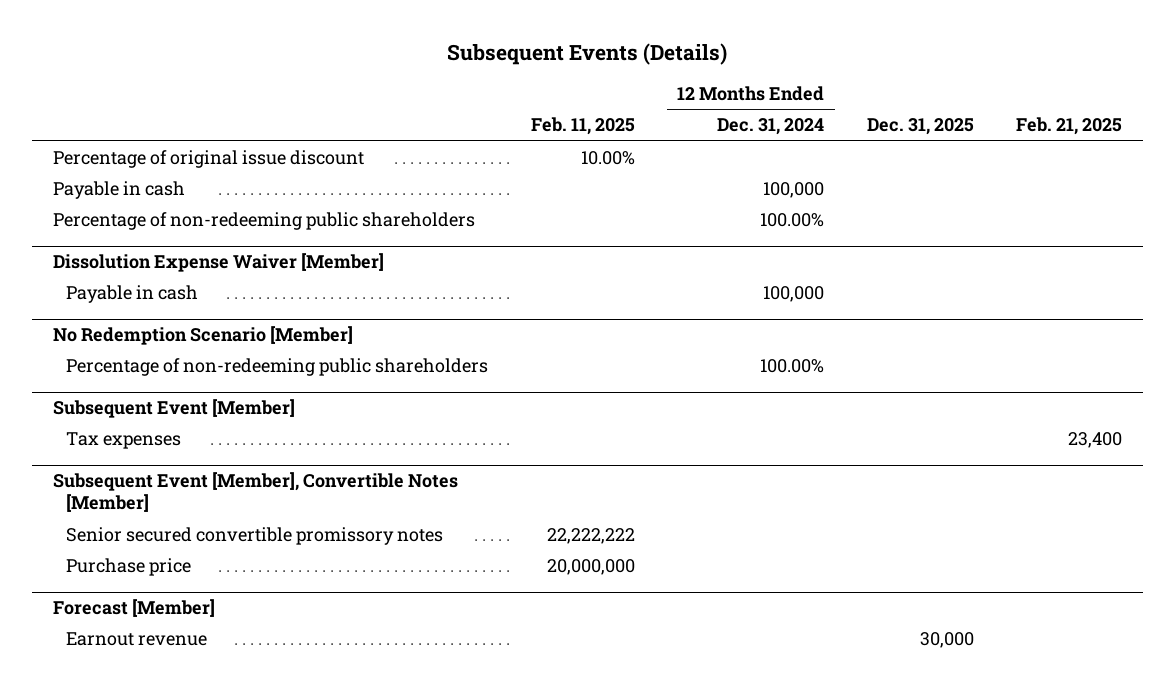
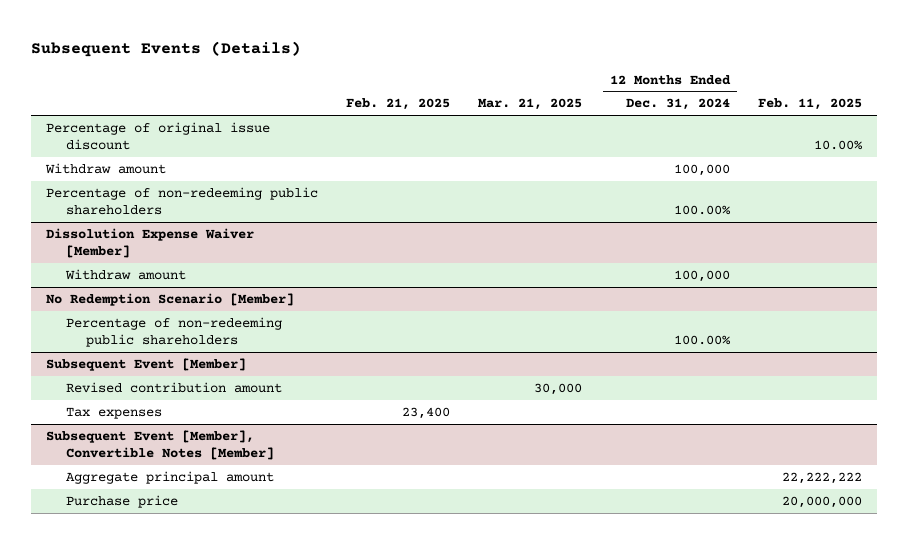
[866,118,974,136] Dec. 31, 2025 -> none
none -> [477,98,582,111] Mar. 21, 2025
[52,181,185,200] Payable in cash -> [44,162,166,174] Withdraw amount
[66,285,199,304] Payable in cash -> [64,268,186,280] Withdraw amount
none -> [65,381,282,393] Revised contribution amount
[66,527,444,546] Senior secured convertible promissory notes -> [65,470,274,484] Aggregate principal amount
[52,599,215,618] Forecast [Member] -> none
[66,632,208,647] Earnout revenue -> none

